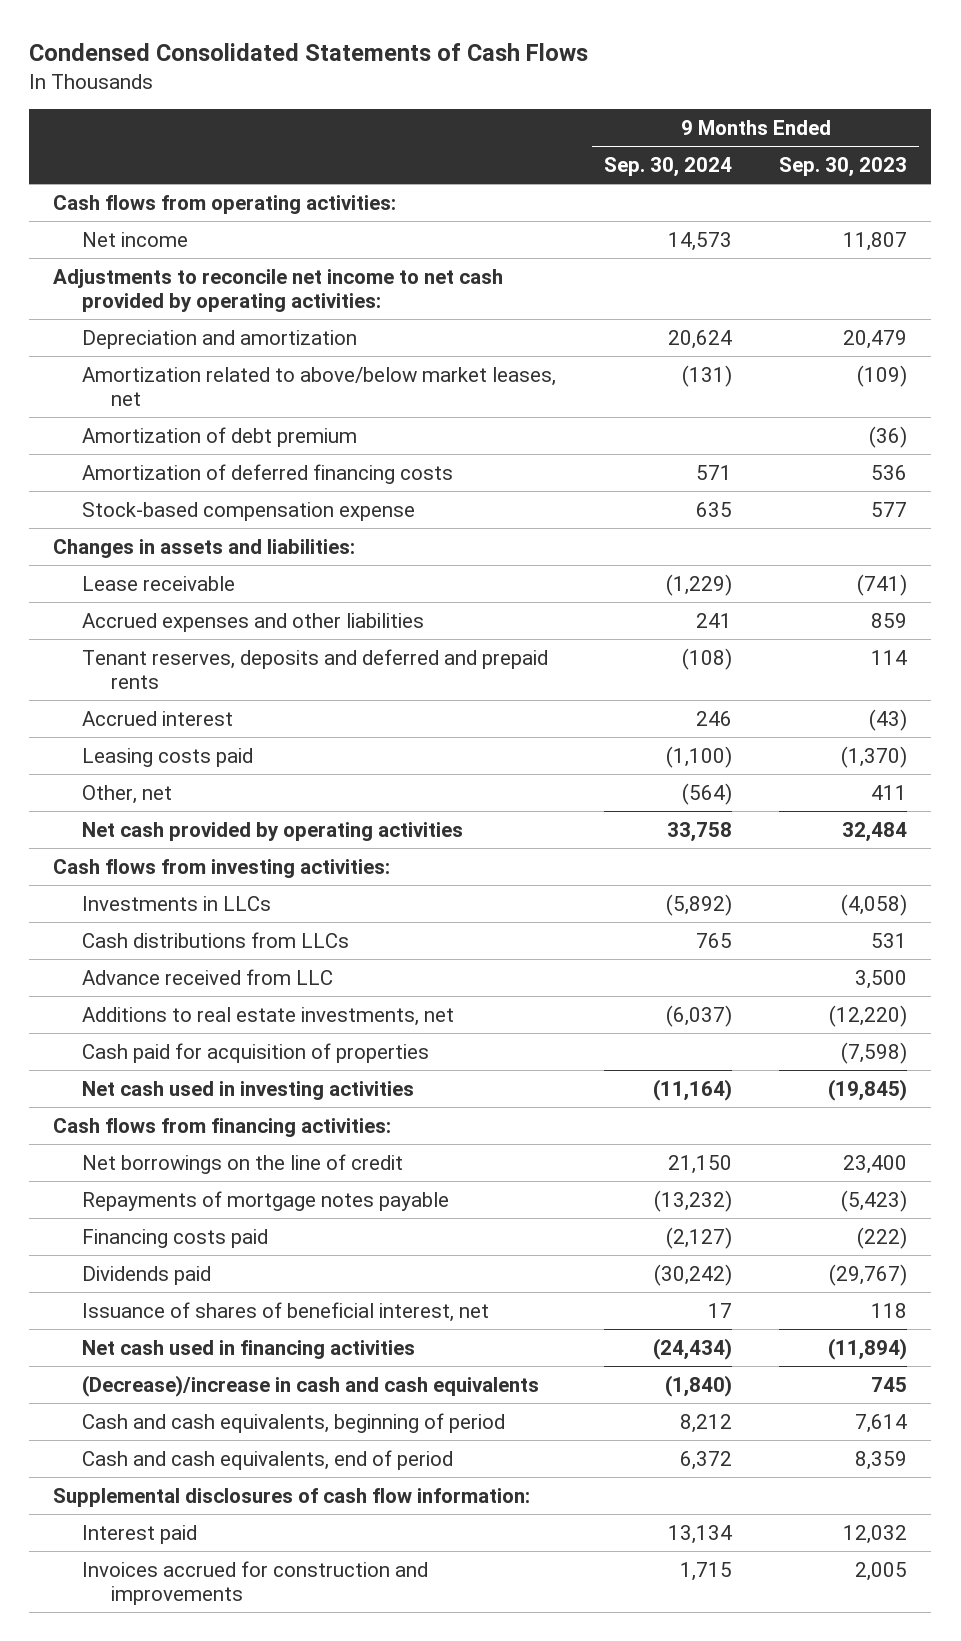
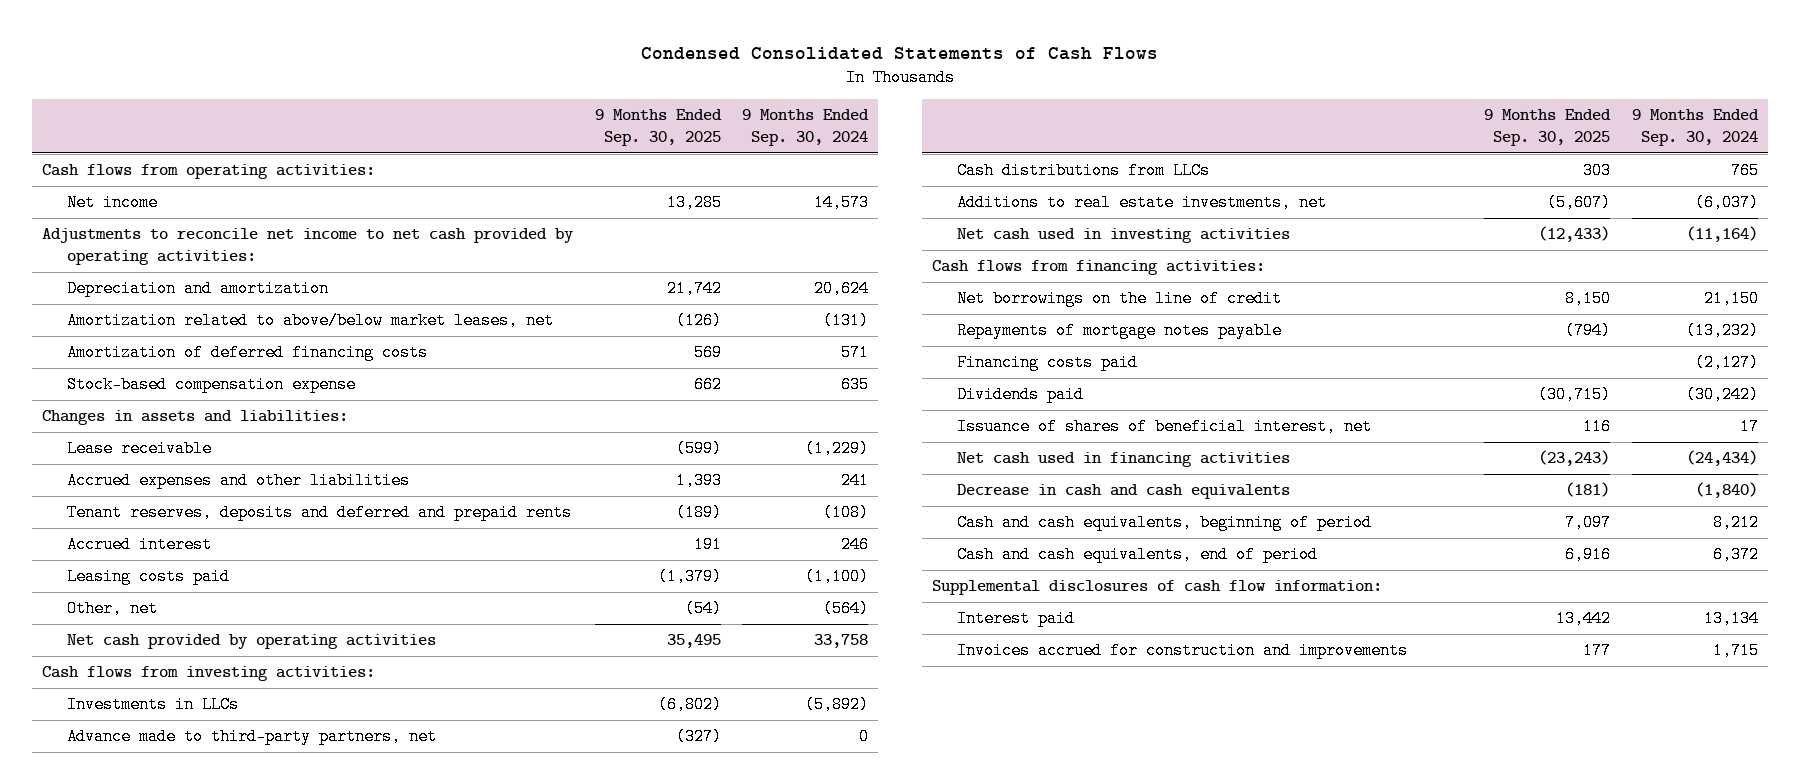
[779,156,908,177] Sep. 30, 2023 -> none
none -> [594,109,722,147] 9 Months Ended Sep. 30, 2025
[82,426,358,447] Amortization of debt premium -> none
none -> [66,728,437,746] Advance made to third-party partners, net
[82,968,334,985] Advance received from LLC -> none
[82,1042,430,1063] Cash paid for acquisition of properties -> none
[82,1374,540,1397] (Decrease)/increase in cash and cash equivalents -> [956,484,1290,500] Decrease in cash and cash equivalents

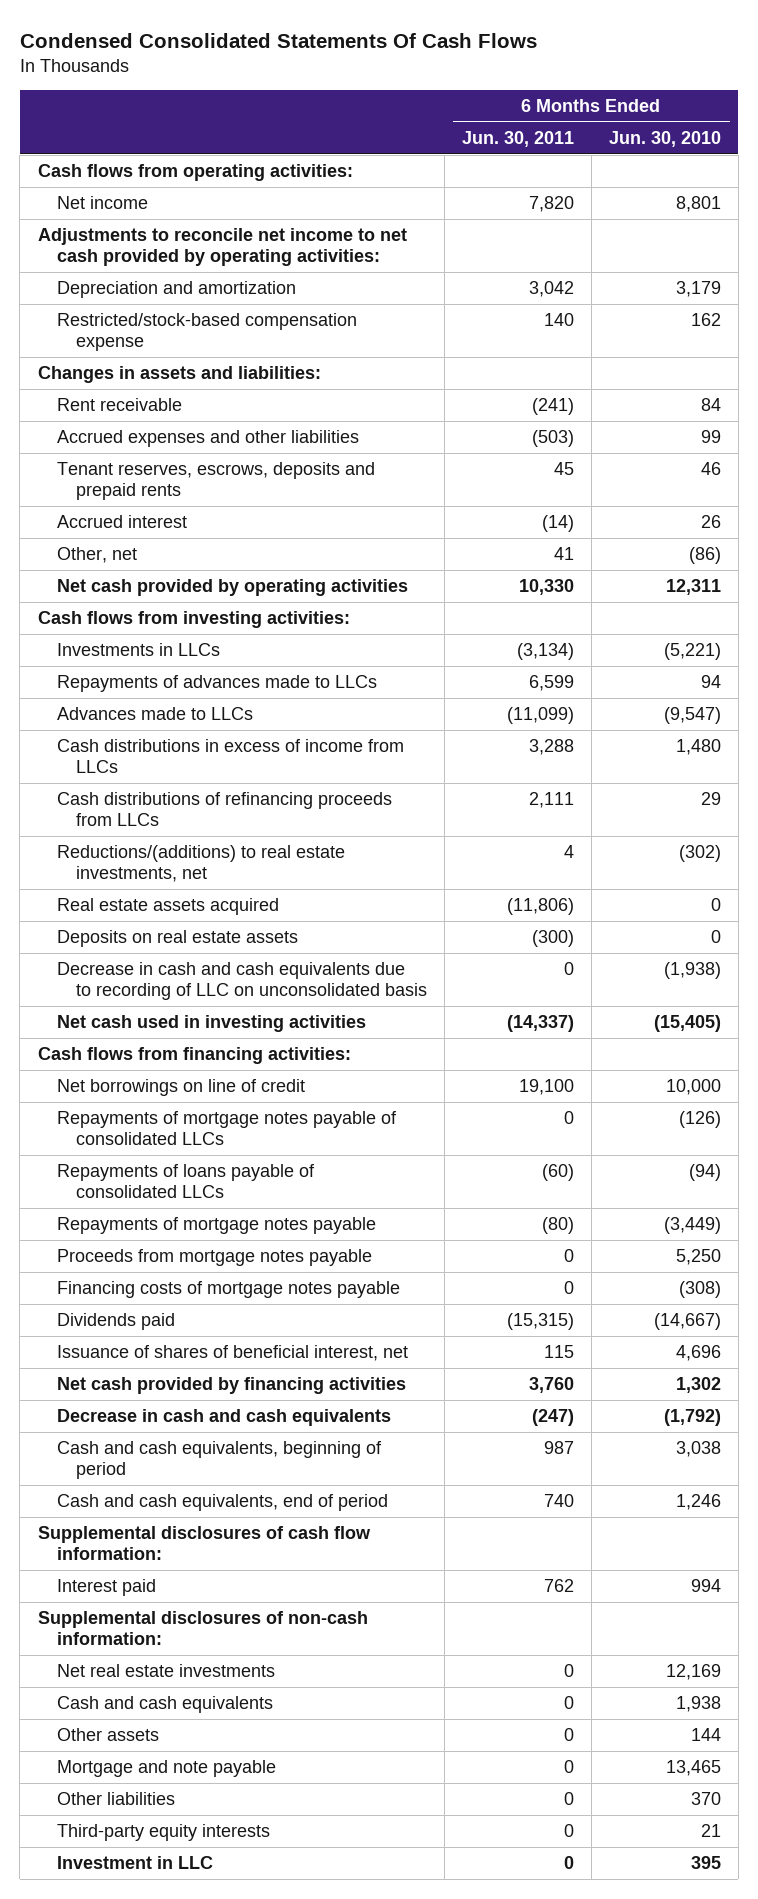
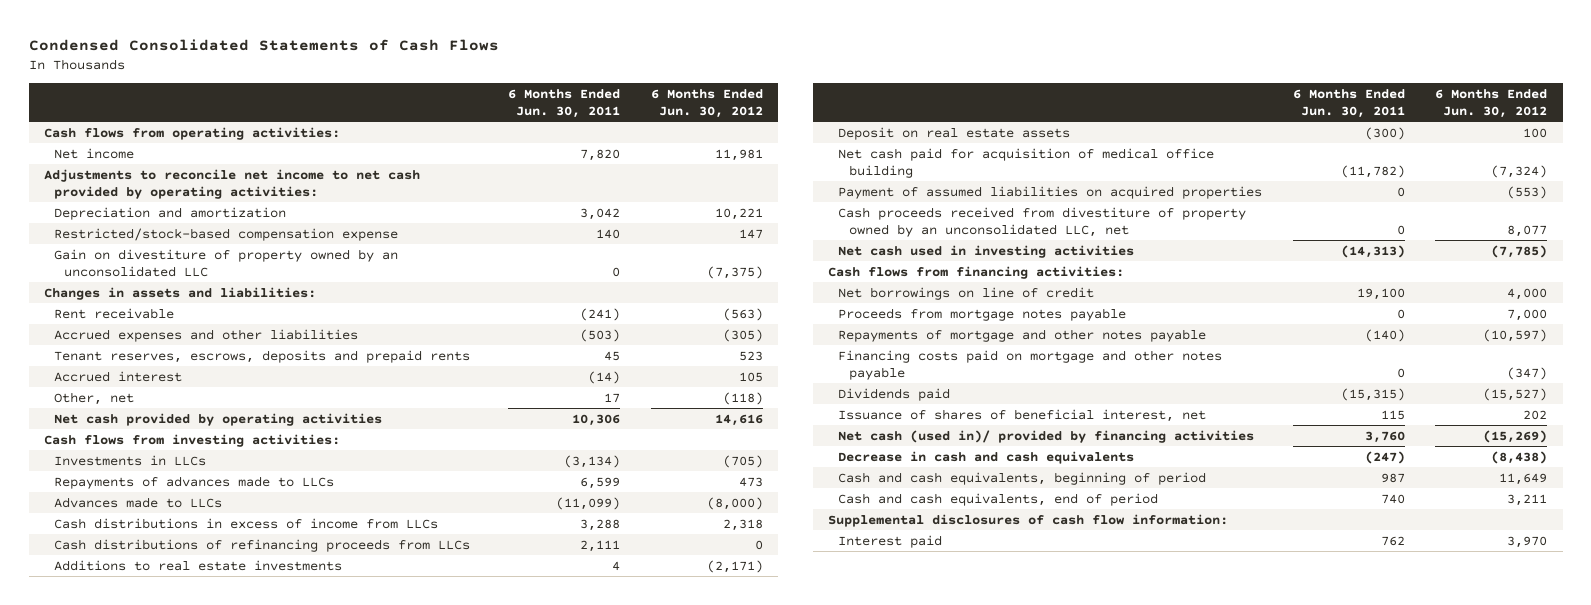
[19,32,537,48] Condensed Consolidated Statements Of Cash Flows -> [28,39,499,52] Condensed Consolidated Statements of Cash Flows
[608,130,721,147] Jun. 30, 2010 -> none
none -> [650,89,763,118] 6 Months Ended Jun. 30, 2012
none -> [54,248,399,277] Gain on divestiture of property owned by an unconsolidated LLC
[553,547,574,561] 41 -> [604,392,621,403] 17
[518,579,574,596] 10,330 -> [572,413,621,426] 10,306
[56,898,279,916] Real estate assets acquired -> none
[56,962,427,1000] Decrease in cash and cash equivalents due to recording of LLC on unconsolidated basis -> none
[56,845,345,882] Reductions/(additions) to real estate investments, net -> [54,559,343,571] Additions to real estate investments
[56,930,298,948] Deposits on real estate assets -> [838,126,1071,140] Deposit on real estate assets
none -> [838,147,1215,178] Net cash paid for acquisition of medical office building
none -> [838,185,1263,199] Payment of assumed liabilities on acquired properties
none -> [838,206,1247,237] Cash proceeds received from divestiture of property owned by an unconsolidated LLC, net
[506,1015,574,1033] (14,337) -> [1340,244,1405,258] (14,313)
[56,1111,397,1145] Repayments of mortgage notes payable of consolidated LLCs -> none
[56,1164,315,1198] Repayments of loans payable of consolidated LLCs -> none
[56,1217,376,1235] Repayments of mortgage notes payable -> none
none -> [838,328,1207,342] Repayments of mortgage and other notes payable
[56,1281,400,1299] Financing costs of mortgage notes payable -> [838,349,1223,380] Financing costs paid on mortgage and other notes payable
[56,1377,406,1395] Net cash provided by financing activities -> [838,429,1255,443] Net cash (used in)/ provided by financing activities
[37,1611,368,1645] Supplemental disclosures of non-cash information: -> none
[56,1664,275,1678] Net real estate investments -> none
[56,1696,273,1714] Cash and cash equivalents -> none
[56,1728,159,1742] Other assets -> none
[56,1760,276,1778] Mortgage and note payable -> none
[56,1792,175,1806] Other liabilities -> none
[56,1824,270,1842] Third-party equity interests -> none
[56,1856,213,1870] Investment in LLC -> none

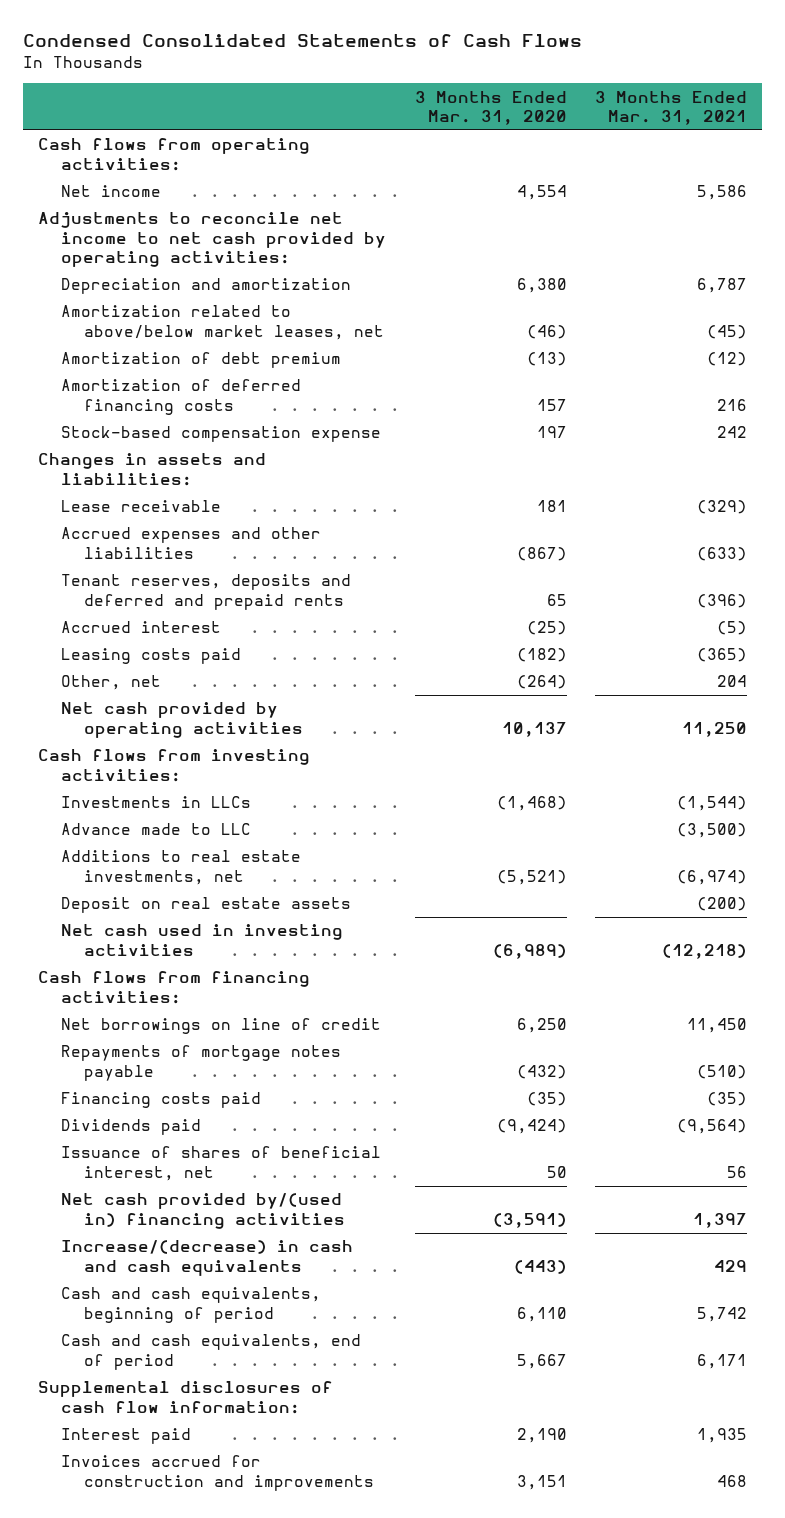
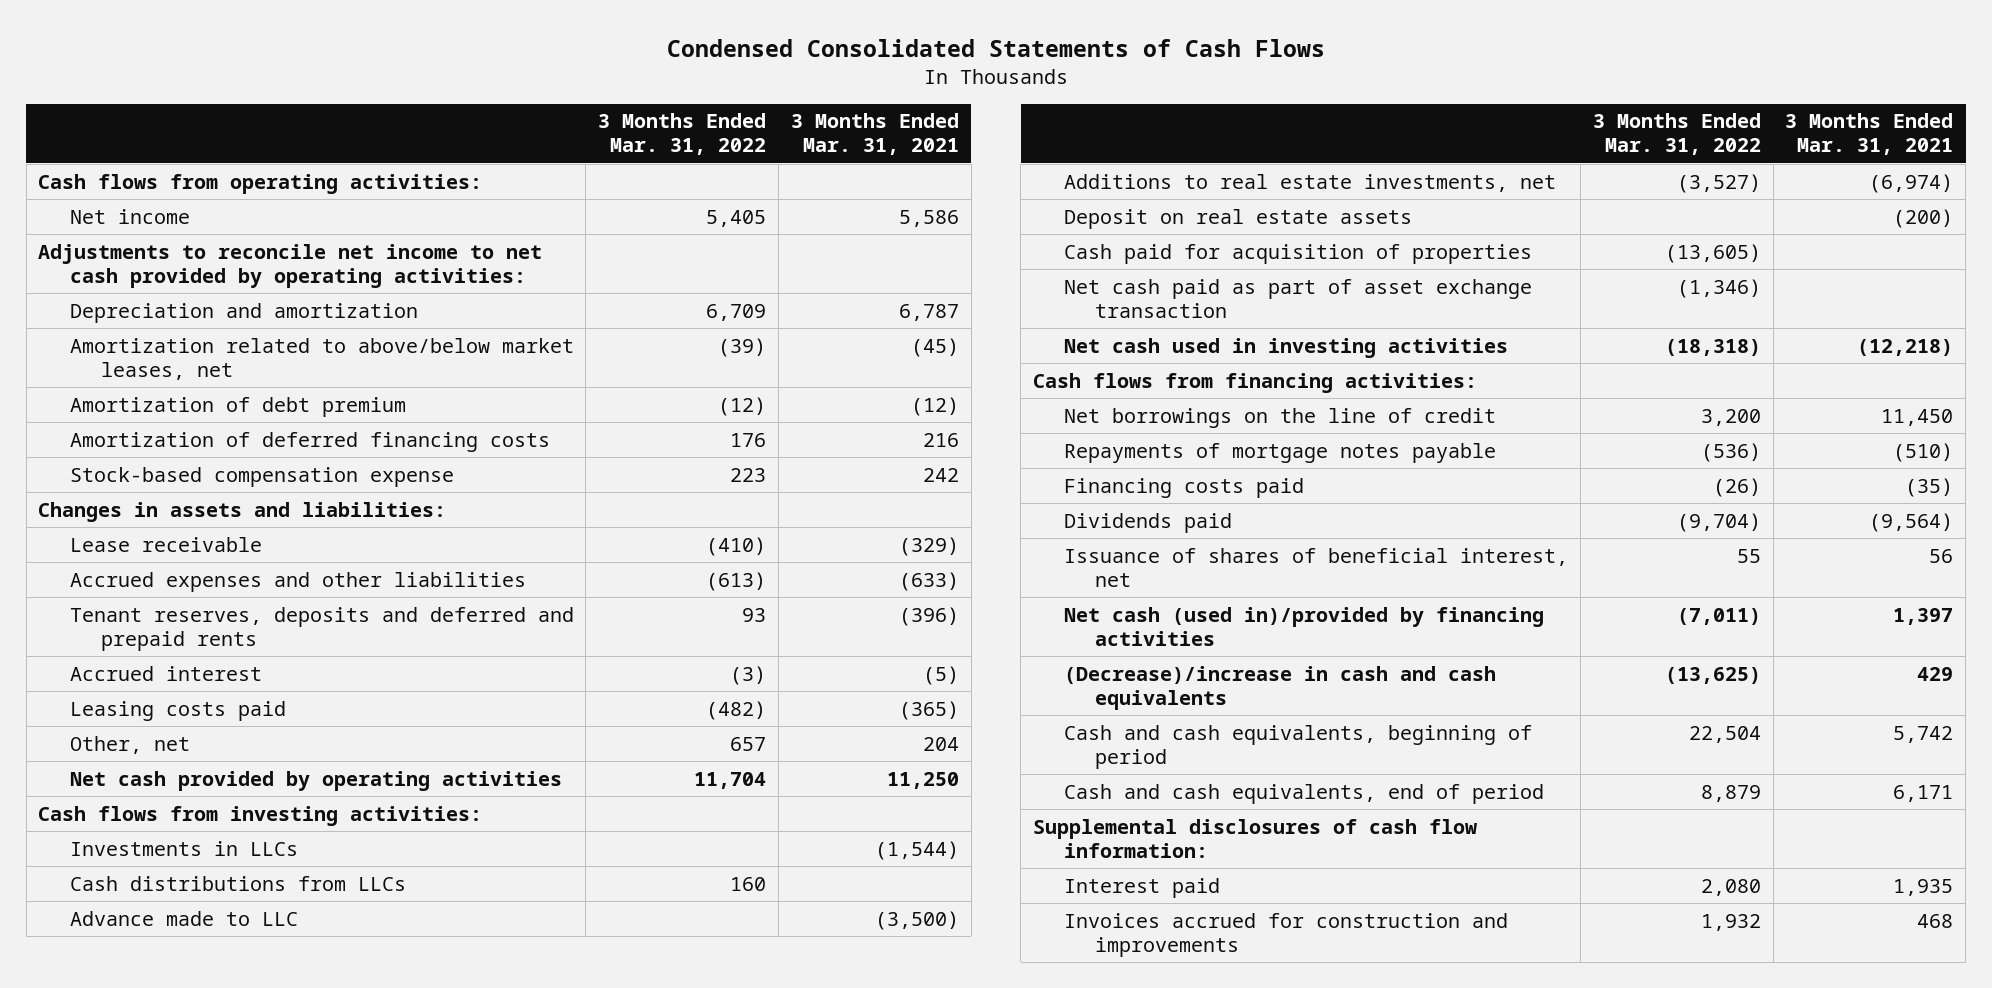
[414,90,567,126] 3 Months Ended Mar. 31, 2020 -> none
none -> [598,113,767,156] 3 Months Ended Mar. 31, 2022
none -> [69,875,406,891] Cash distributions from LLCs
none -> [1064,243,1533,264] Cash paid for acquisition of properties
none -> [1064,278,1533,318] Net cash paid as part of asset exchange transaction
[60,1018,381,1035] Net borrowings on line of credit -> [1064,407,1497,428] Net borrowings on the line of credit
[60,1193,345,1229] Net cash provided by/(used in) financing activities -> [1064,606,1545,646] Net cash (used in)/provided by financing activities
[60,1240,353,1276] Increase/(decrease) in cash and cash equivalents -> [1064,665,1497,710] (Decrease)/increase in cash and cash equivalents

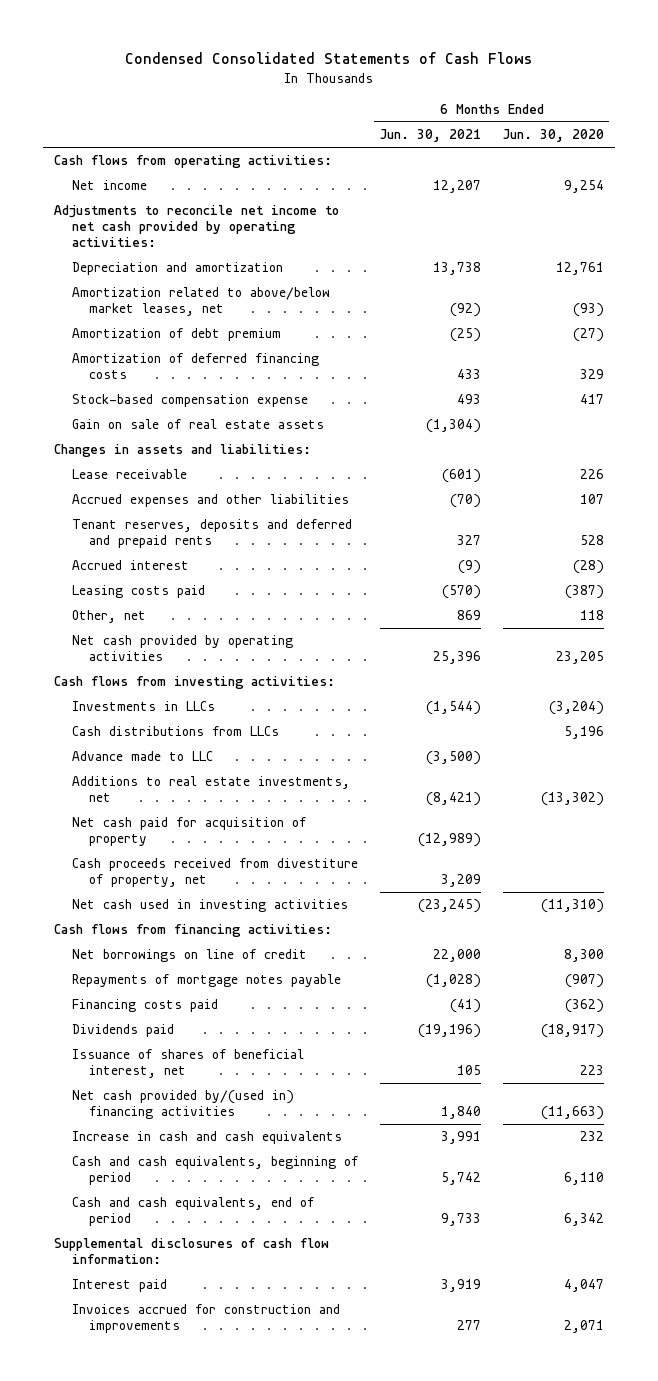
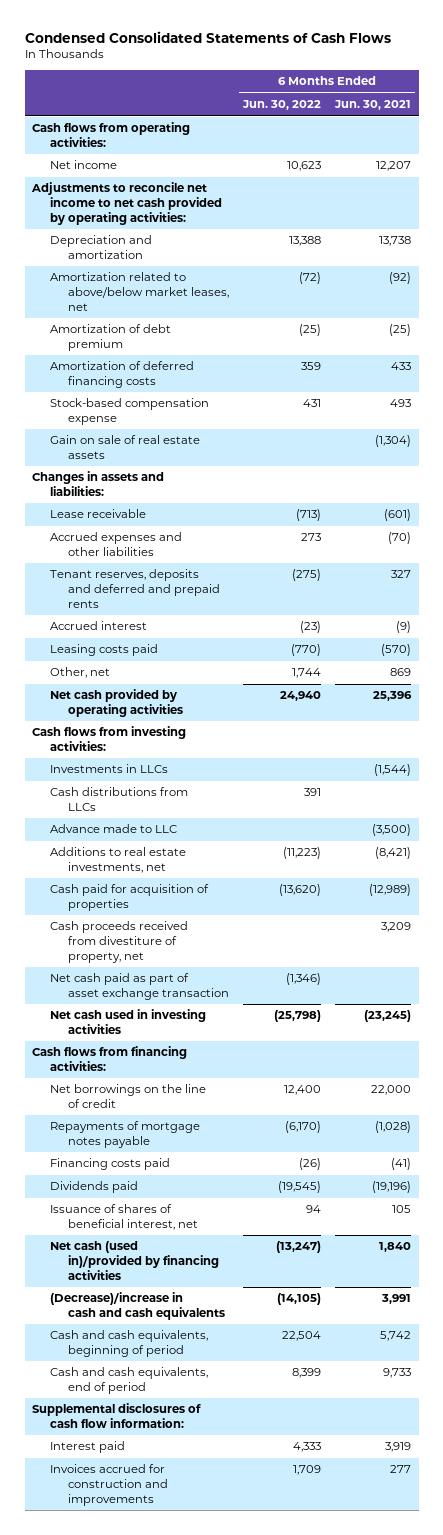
[502,129,604,143] Jun. 30, 2020 -> none
none -> [242,100,322,111] Jun. 30, 2022
[71,817,306,847] Net cash paid for acquisition of property -> [49,884,209,912] Cash paid for acquisition of properties
none -> [49,973,229,1001] Net cash paid as part of asset exchange transaction
[71,949,307,963] Net borrowings on line of credit -> [49,1084,206,1109] Net borrowings on the line of credit
[71,1090,294,1120] Net cash provided by/(used in) financing activities -> [49,1241,219,1280] Net cash (used in)/provided by financing activities
[71,1131,342,1145] Increase in cash and cash equivalents -> [49,1292,225,1321] (Decrease)/increase in cash and cash equivalents

